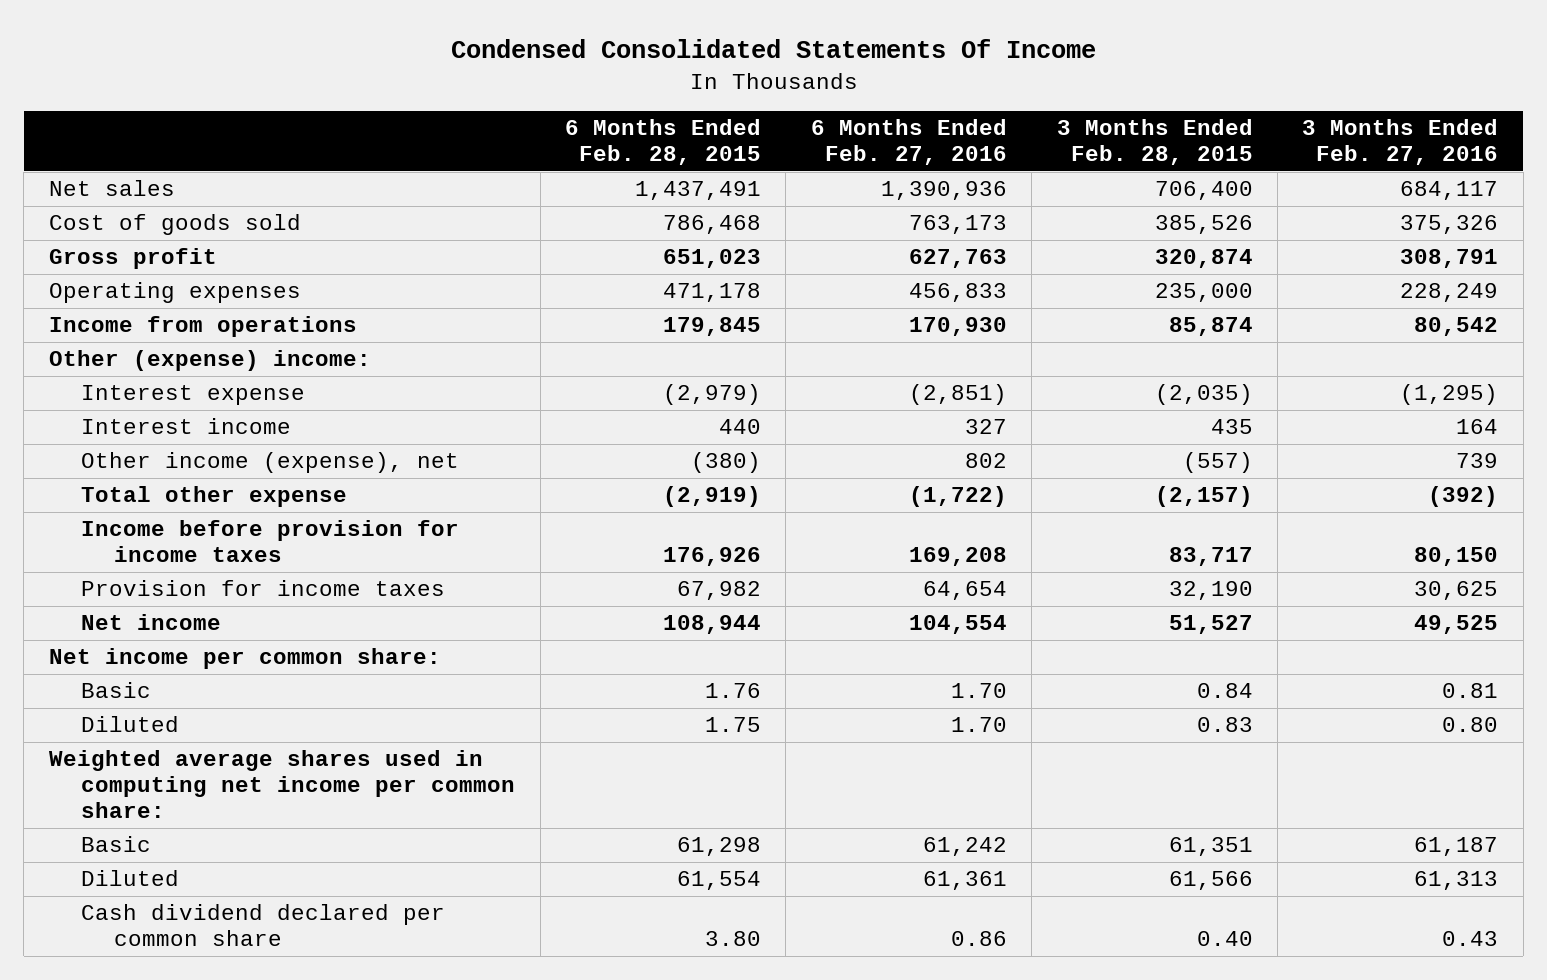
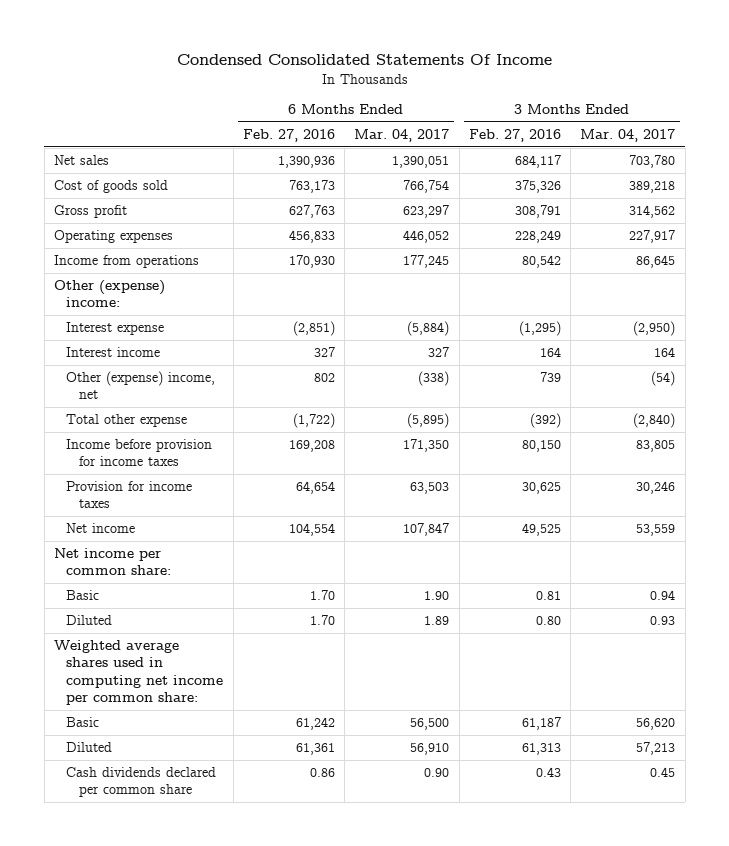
[565,119,762,166] 6 Months Ended Feb. 28, 2015 -> none
[1056,119,1253,166] 3 Months Ended Feb. 28, 2015 -> none
none -> [354,129,450,143] Mar. 04, 2017
none -> [580,129,676,143] Mar. 04, 2017
[81,452,460,474] Other income (expense), net -> [66,371,216,400] Other (expense) income, net
[81,904,446,947] Cash dividend declared per common share -> [66,767,217,798] Cash dividends declared per common share

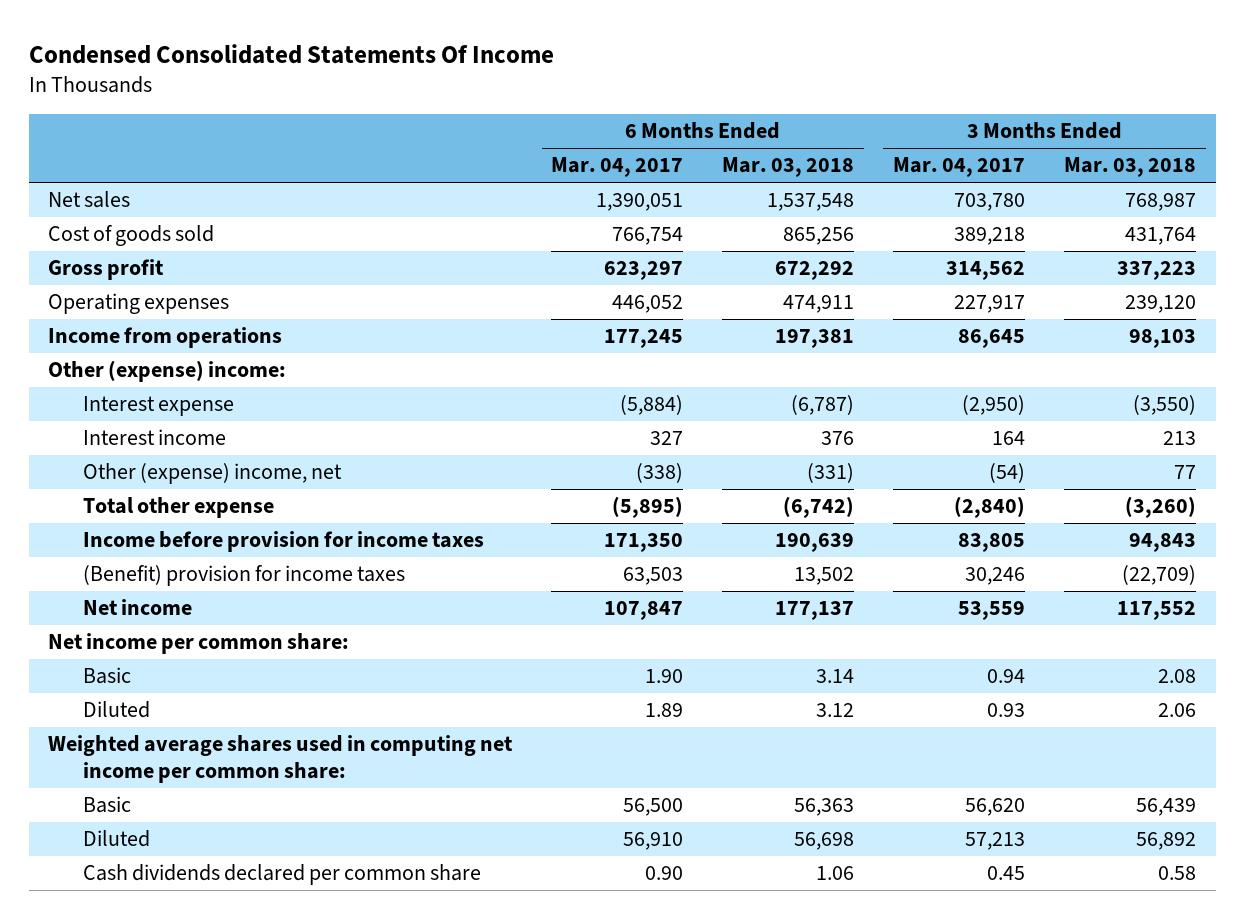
[242,129,335,143] Feb. 27, 2016 -> none
[468,129,561,143] Feb. 27, 2016 -> none
none -> [722,157,855,178] Mar. 03, 2018
none -> [1064,157,1197,178] Mar. 03, 2018
[66,481,193,509] Provision for income taxes -> [82,565,405,587] (Benefit) provision for income taxes

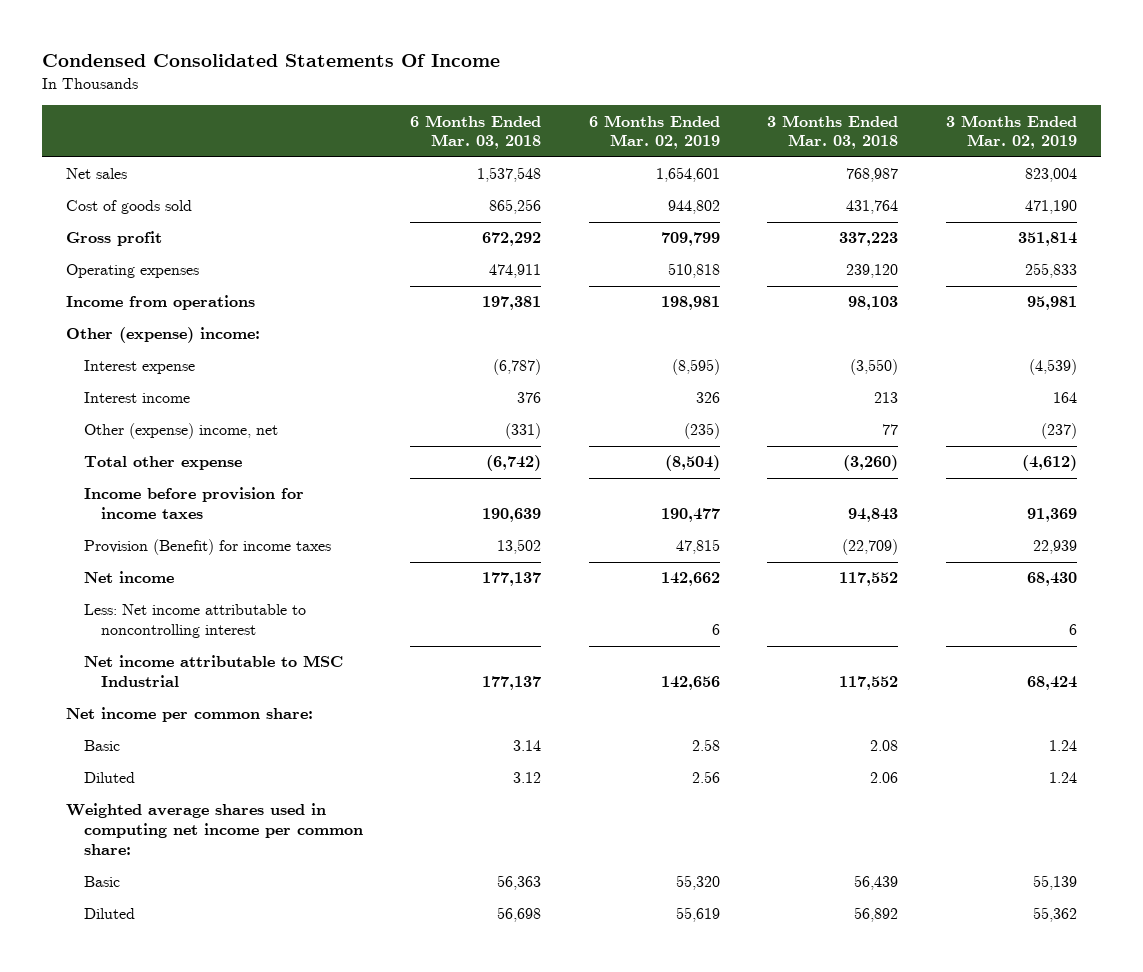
[551,157,684,178] Mar. 04, 2017 -> none
[893,157,1026,178] Mar. 04, 2017 -> none
none -> [588,114,720,150] 6 Months Ended Mar. 02, 2019
none -> [946,114,1078,150] 3 Months Ended Mar. 02, 2019
[82,565,405,587] (Benefit) provision for income taxes -> [83,539,331,556] Provision (Benefit) for income taxes
none -> [83,604,306,639] Less: Net income attributable to noncontrolling interest
none -> [83,655,343,688] Net income attributable to MSC Industrial
[82,864,481,886] Cash dividends declared per common share -> none

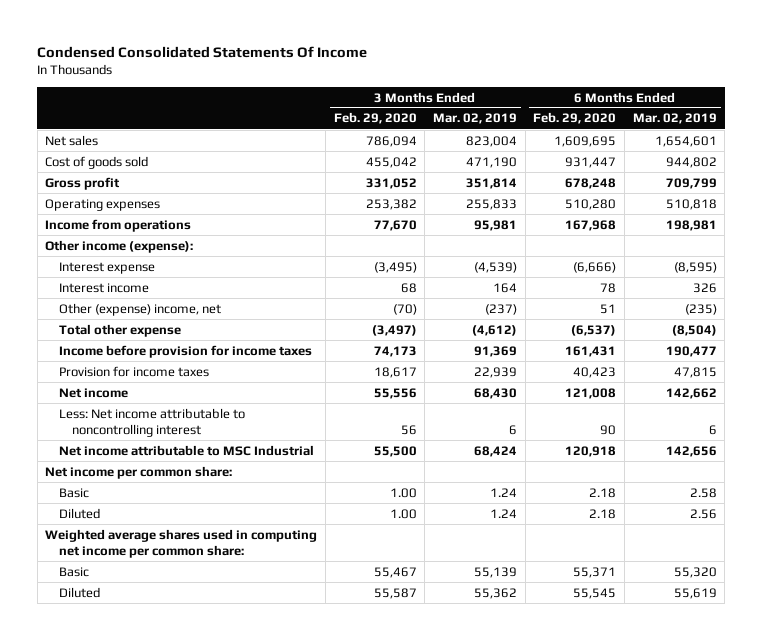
[410,114,542,150] 6 Months Ended Mar. 03, 2018 -> none
[767,114,899,150] 3 Months Ended Mar. 03, 2018 -> none
none -> [333,112,417,125] Feb. 29, 2020
none -> [533,112,617,125] Feb. 29, 2020
[66,327,261,344] Other (expense) income: -> [45,239,194,253] Other income (expense):
[83,539,331,556] Provision (Benefit) for income taxes -> [58,365,209,377] Provision for income taxes

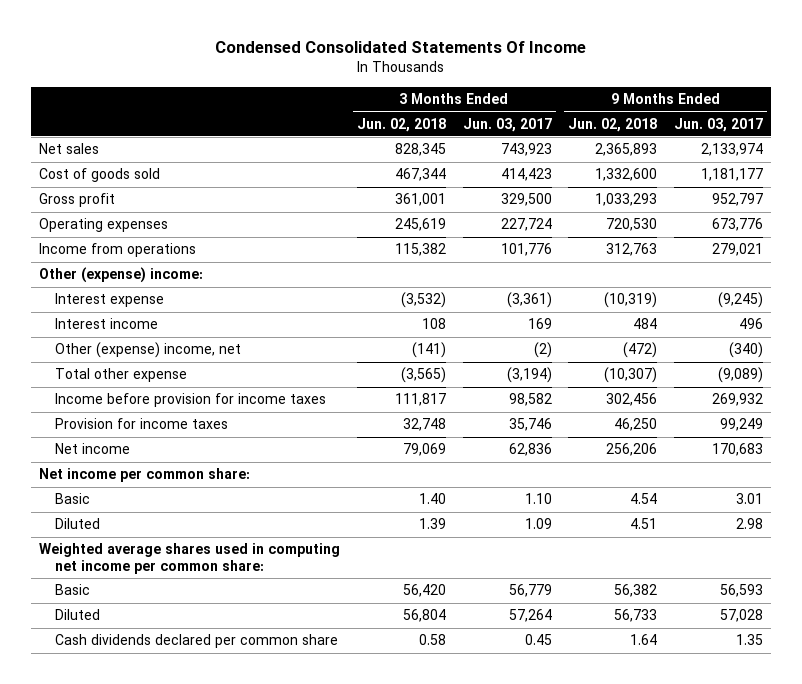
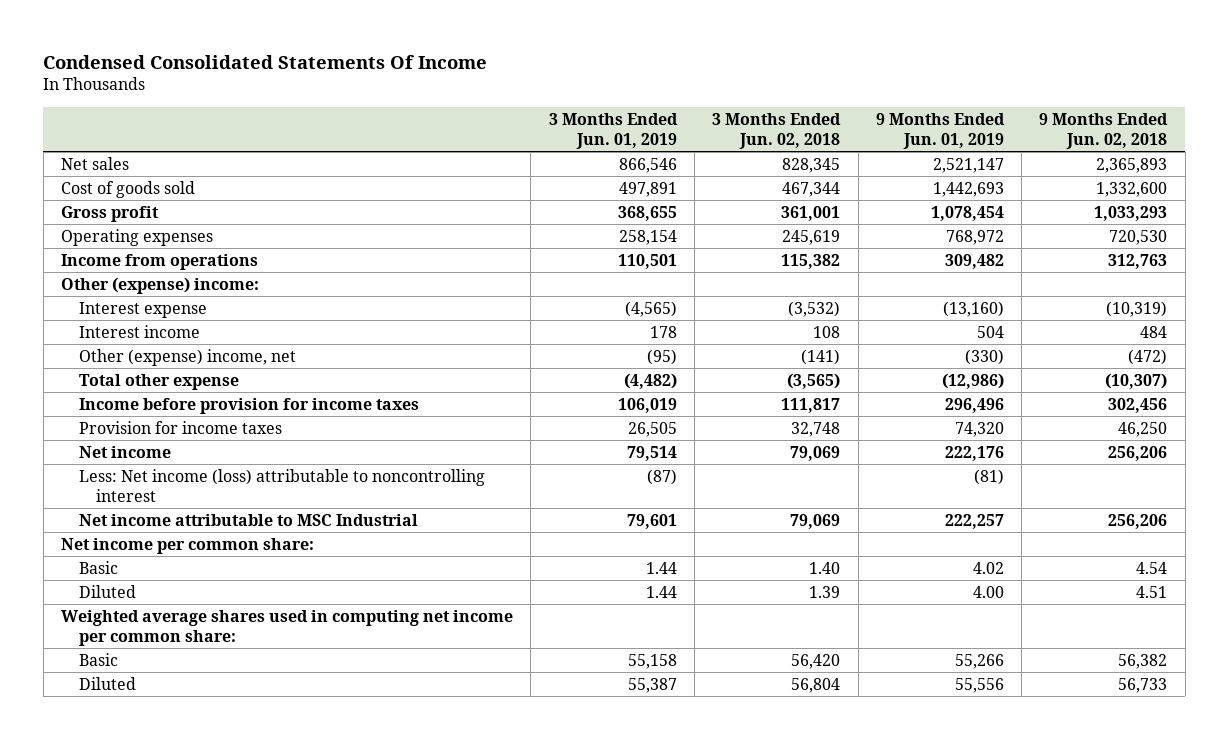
[462,117,552,132] Jun. 03, 2017 -> none
[673,117,763,132] Jun. 03, 2017 -> none
none -> [548,112,678,149] 3 Months Ended Jun. 01, 2019
none -> [875,112,1005,149] 9 Months Ended Jun. 01, 2019
none -> [78,468,485,503] Less: Net income (loss) attributable to noncontrolling interest
none -> [78,513,418,526] Net income attributable to MSC Industrial
[54,634,338,649] Cash dividends declared per common share -> none

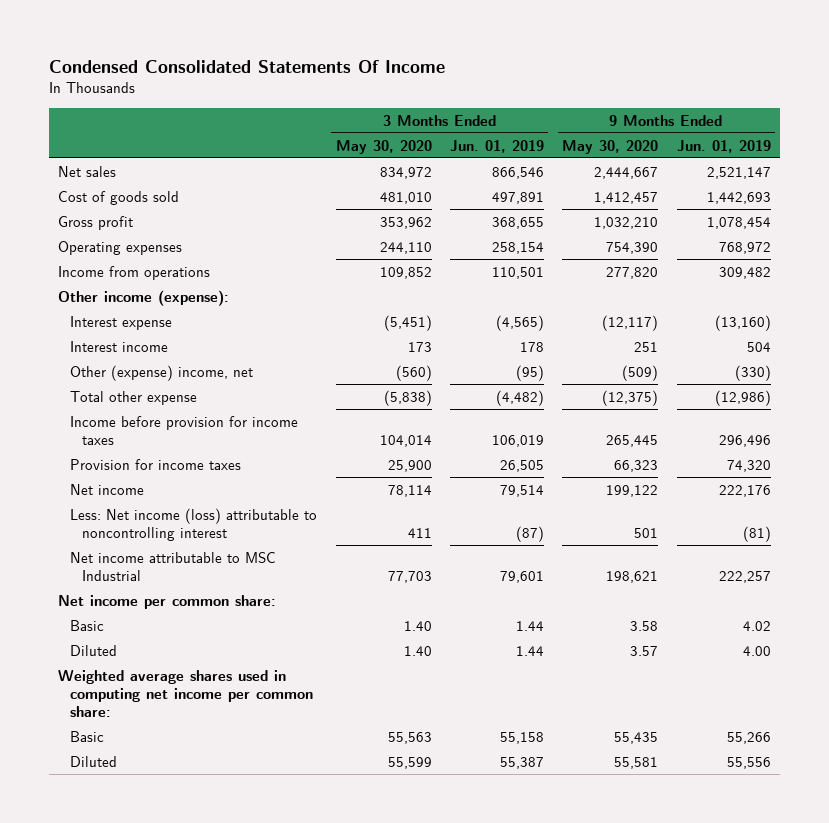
[712,112,842,149] 3 Months Ended Jun. 02, 2018 -> none
[1039,112,1169,149] 9 Months Ended Jun. 02, 2018 -> none
none -> [335,139,432,154] May 30, 2020
none -> [562,139,659,154] May 30, 2020
[61,276,260,294] Other (expense) income: -> [58,289,230,306] Other income (expense):

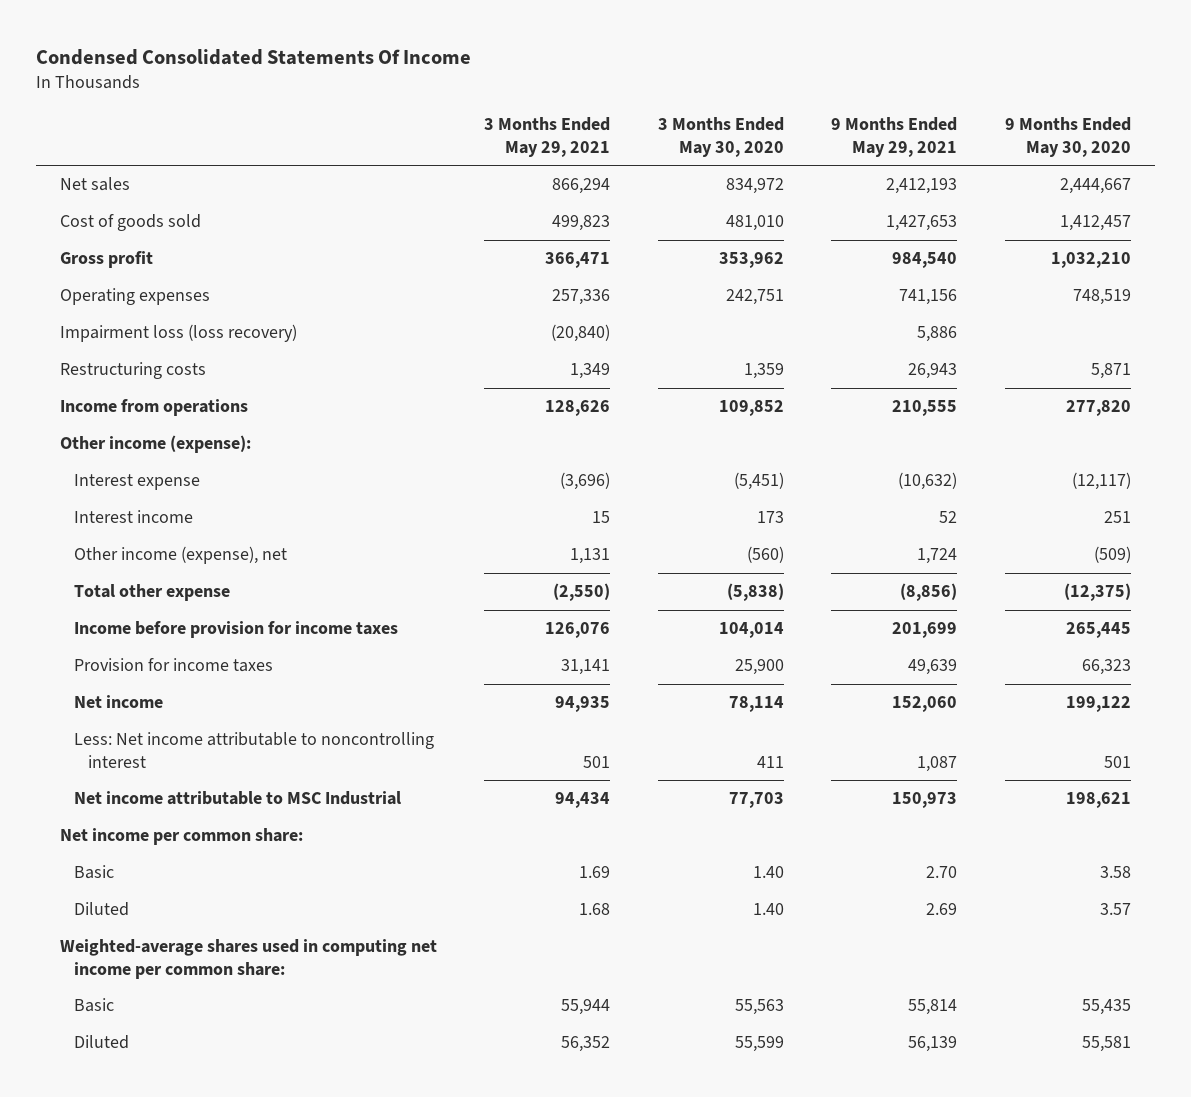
[449,139,544,153] Jun. 01, 2019 -> none
[676,139,771,153] Jun. 01, 2019 -> none
none -> [484,117,611,158] 3 Months Ended May 29, 2021
none -> [831,117,958,158] 9 Months Ended May 29, 2021
[379,241,432,254] 244,110 -> [725,289,784,306] 242,751
[606,241,659,254] 754,390 -> [1072,289,1131,306] 748,519
none -> [59,324,297,343] Impairment loss (loss recovery)
none -> [59,362,206,380] Restructuring costs
[70,364,254,381] Other (expense) income, net -> [73,546,287,565] Other income (expense), net
[70,507,318,541] Less: Net income (loss) attributable to noncontrolling interest -> [73,732,434,769] Less: Net income attributable to noncontrolling interest
[58,669,314,717] Weighted average shares used in computing net income per common share: -> [59,939,437,980] Weighted-average shares used in computing net income per common share:

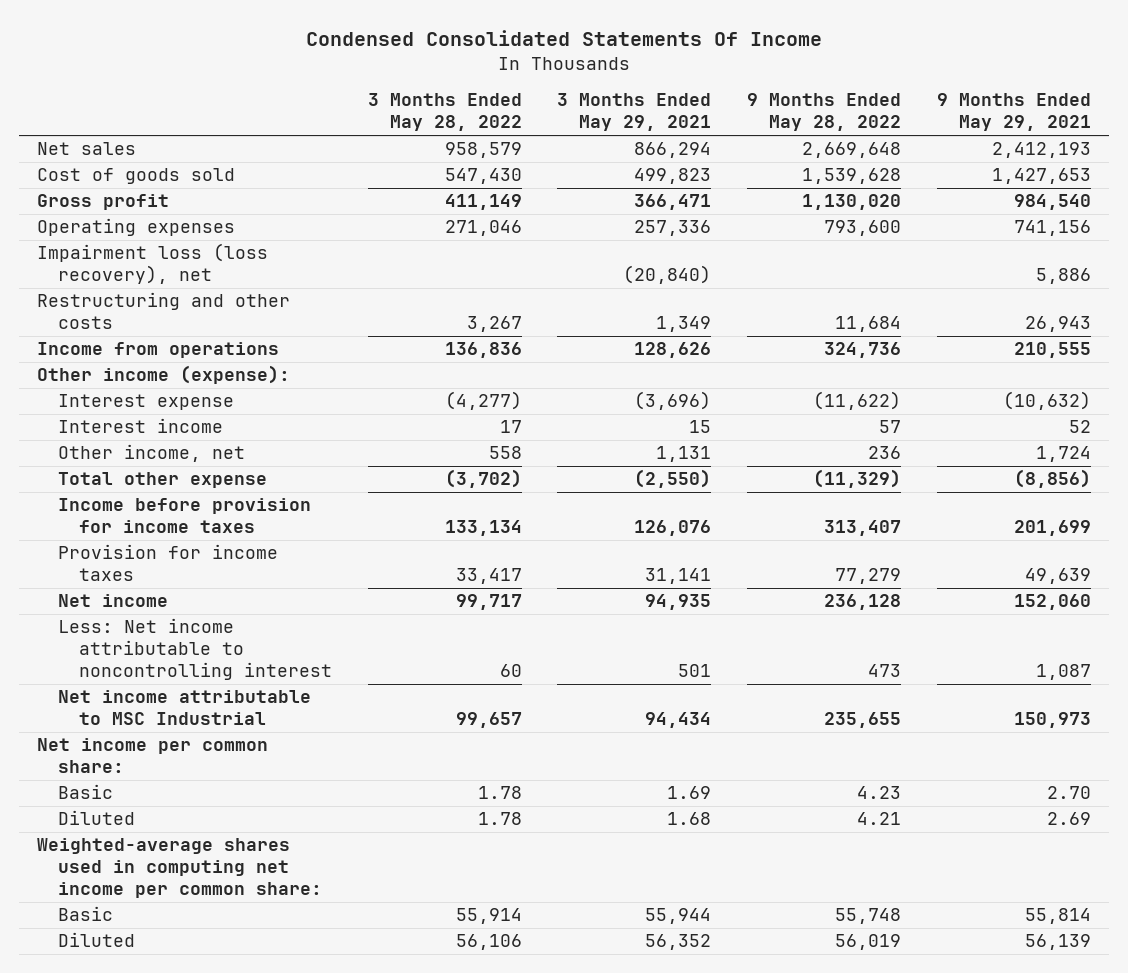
[657,117,784,158] 3 Months Ended May 30, 2020 -> none
[1004,117,1131,158] 9 Months Ended May 30, 2020 -> none
none -> [367,93,522,132] 3 Months Ended May 28, 2022
none -> [747,93,902,132] 9 Months Ended May 28, 2022
[59,324,297,343] Impairment loss (loss recovery) -> [37,243,269,285] Impairment loss (loss recovery), net
[59,362,206,380] Restructuring costs -> [37,292,291,330] Restructuring and other costs
[73,546,287,565] Other income (expense), net -> [58,444,246,463] Other income, net

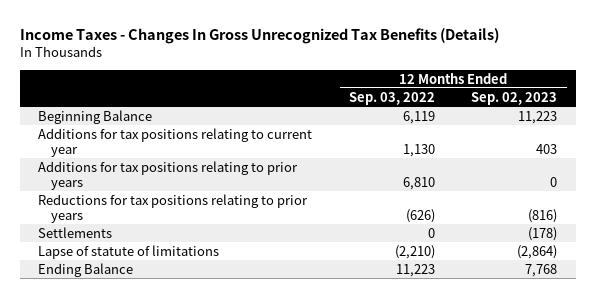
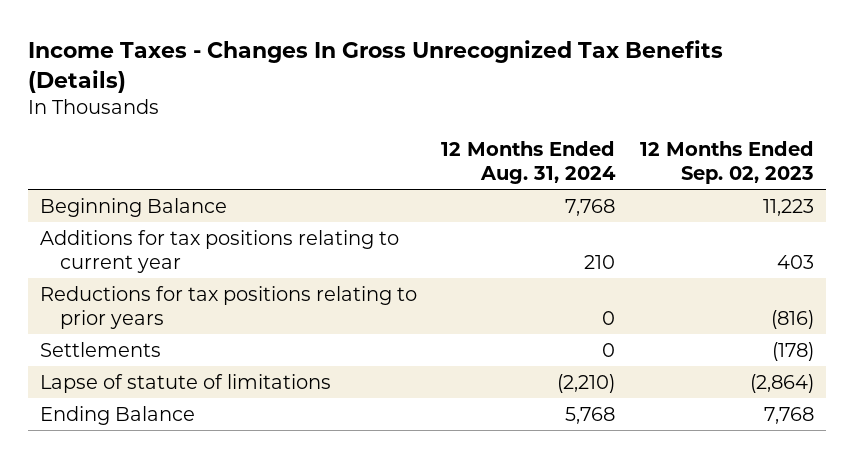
[348,91,435,105] Sep. 03, 2022 -> none
none -> [441,141,617,185] 12 Months Ended Aug. 31, 2024
[38,160,299,190] Additions for tax positions relating to prior years -> none

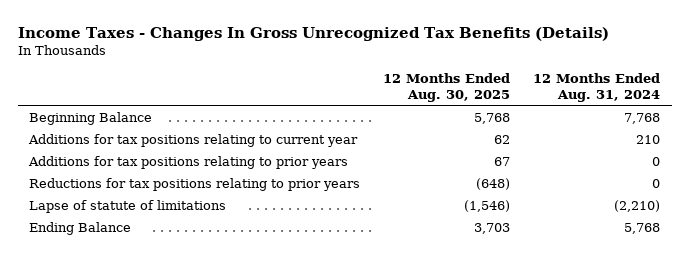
[639,141,814,185] 12 Months Ended Sep. 02, 2023 -> none
none -> [383,73,511,103] 12 Months Ended Aug. 30, 2025
none -> [28,155,349,169] Additions for tax positions relating to prior years
[40,341,162,357] Settlements -> none

